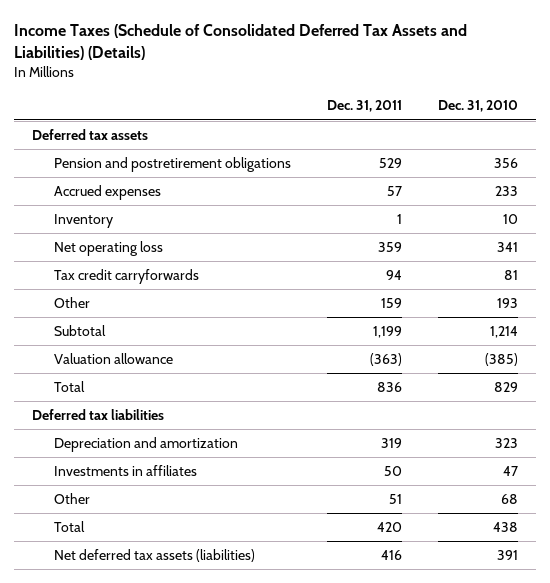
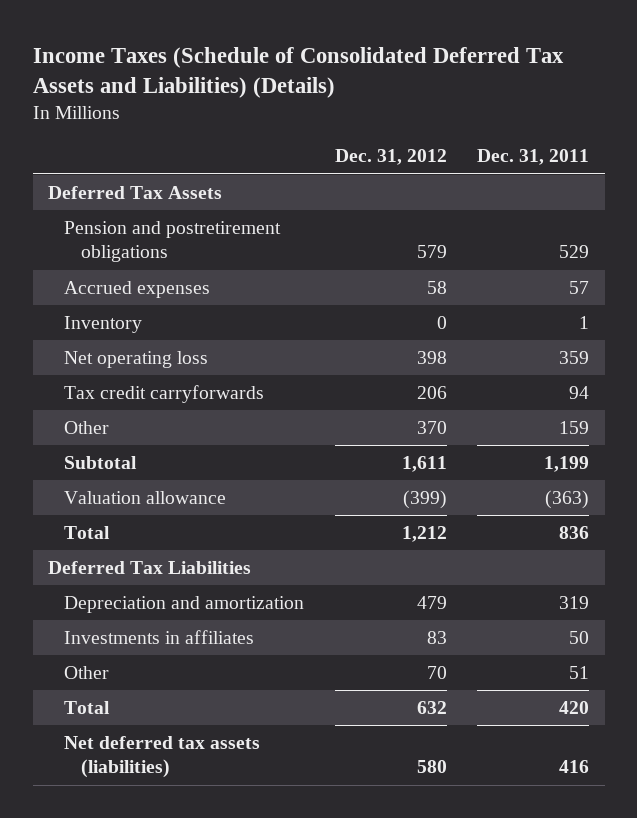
[438,100,519,113] Dec. 31, 2010 -> none
none -> [334,149,447,166] Dec. 31, 2012
[32,129,149,141] Deferred tax assets -> [47,185,222,199] Deferred Tax Assets
[32,409,165,421] Deferred tax liabilities -> [47,560,251,574] Deferred Tax Liabilities

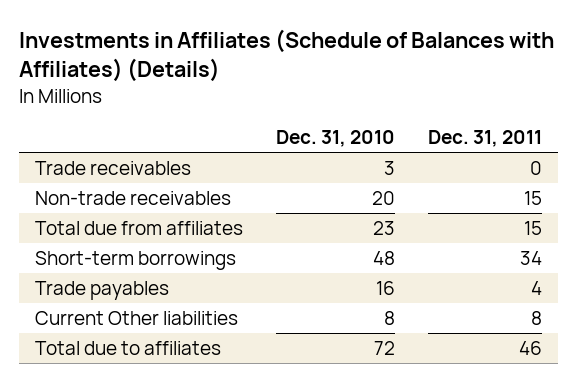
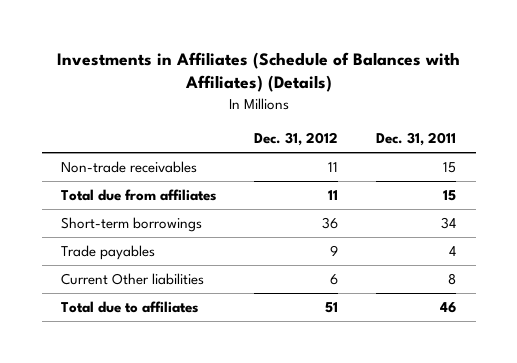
[275,129,395,147] Dec. 31, 2010 -> none
none -> [254,131,339,146] Dec. 31, 2012
[35,161,192,176] Trade receivables -> none

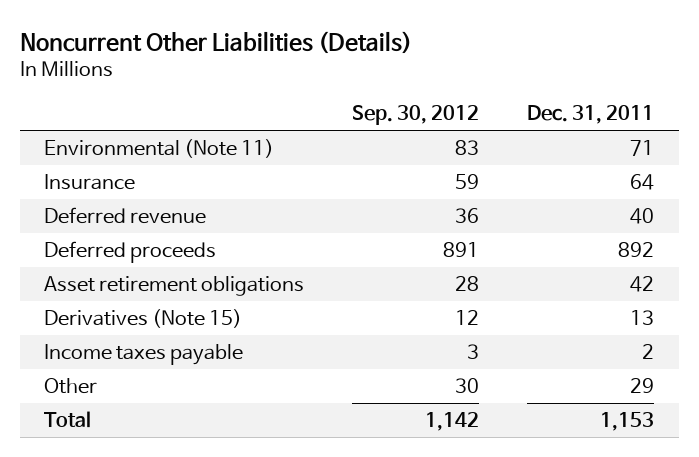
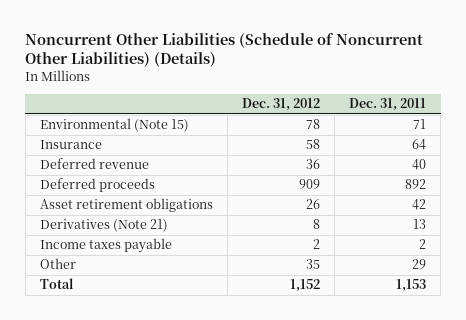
[20,31,413,55] Noncurrent Other Liabilities (Details) -> [25,32,424,68] Noncurrent Other Liabilities (Schedule of Noncurrent Other Liabilities) (Details)
[352,104,480,125] Sep. 30, 2012 -> none
none -> [241,98,320,112] Dec. 31, 2012
[44,139,275,159] Environmental (Note 11) -> [39,118,189,133] Environmental (Note 15)
[44,309,243,329] Derivatives (Note 15) -> [39,219,168,233] Derivatives (Note 21)

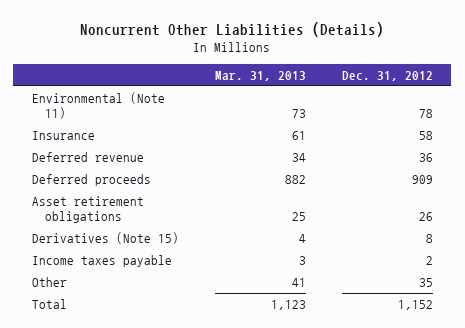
[25,32,424,68] Noncurrent Other Liabilities (Schedule of Noncurrent Other Liabilities) (Details) -> [80,21,385,37] Noncurrent Other Liabilities (Details)
[349,98,427,112] Dec. 31, 2011 -> none
none -> [214,71,306,82] Mar. 31, 2013
[39,118,189,133] Environmental (Note 15) -> [31,91,165,120] Environmental (Note 11)
[39,219,168,233] Derivatives (Note 21) -> [31,231,179,244] Derivatives (Note 15)

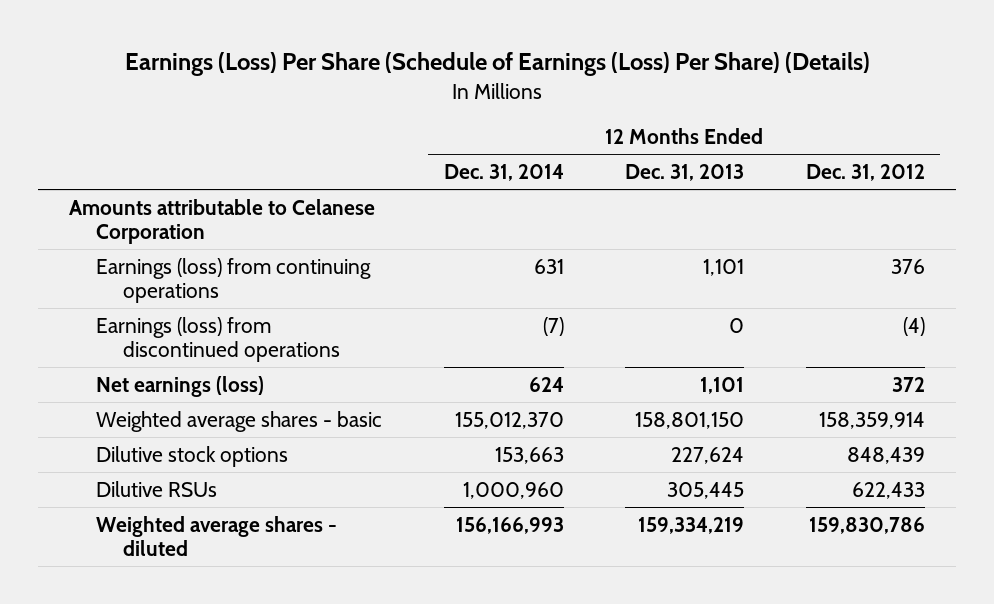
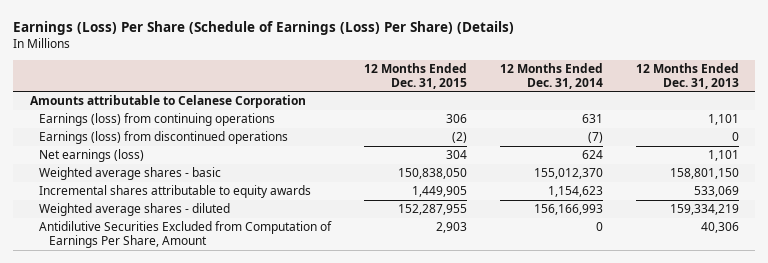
[805,164,925,182] Dec. 31, 2012 -> none
none -> [364,62,468,89] 12 Months Ended Dec. 31, 2015
[96,445,289,467] Dilutive stock options -> none
[96,480,218,497] Dilutive RSUs -> none
none -> [39,185,312,199] Incremental shares attributable to equity awards
none -> [39,221,333,248] Antidilutive Securities Excluded from Computation of Earnings Per Share, Amount

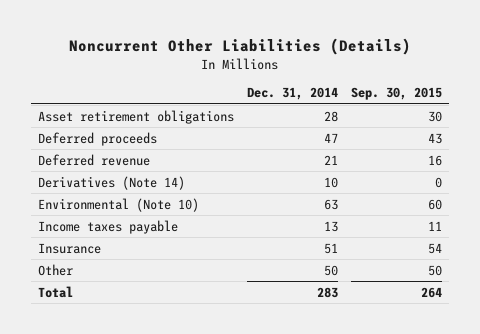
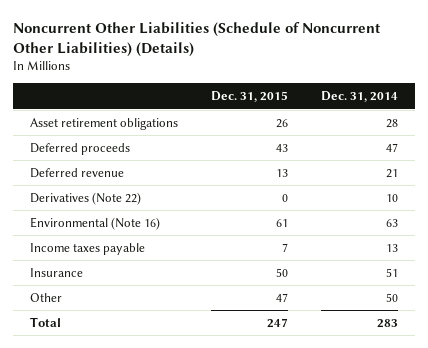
[69,38,412,56] Noncurrent Other Liabilities (Details) -> [12,21,381,57] Noncurrent Other Liabilities (Schedule of Noncurrent Other Liabilities) (Details)
[351,87,443,101] Sep. 30, 2015 -> none
none -> [210,91,288,103] Dec. 31, 2015
[37,175,185,190] Derivatives (Note 14) -> [29,191,141,205] Derivatives (Note 22)
[37,197,199,212] Environmental (Note 10) -> [29,216,160,230] Environmental (Note 16)

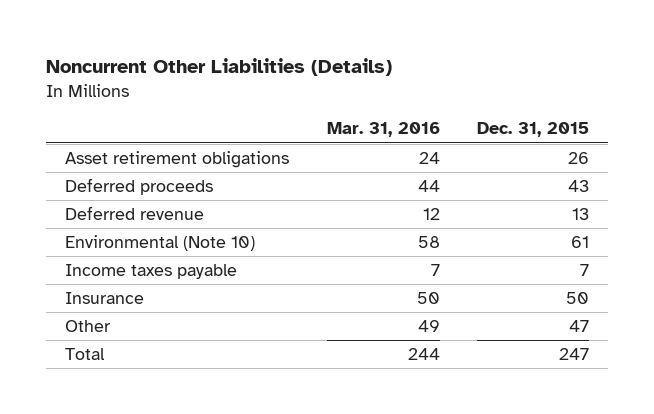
[12,21,381,57] Noncurrent Other Liabilities (Schedule of Noncurrent Other Liabilities) (Details) -> [46,58,393,77] Noncurrent Other Liabilities (Details)
[321,91,399,103] Dec. 31, 2014 -> none
none -> [326,122,440,138] Mar. 31, 2016
[29,191,141,205] Derivatives (Note 22) -> none
[29,216,160,230] Environmental (Note 16) -> [64,235,255,252] Environmental (Note 10)

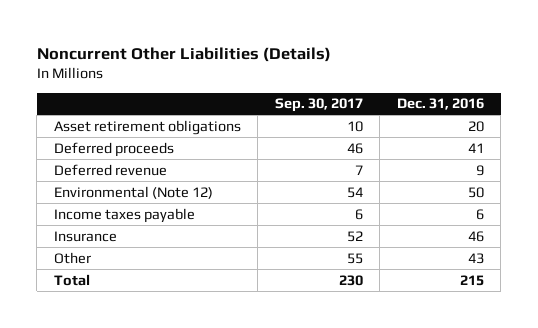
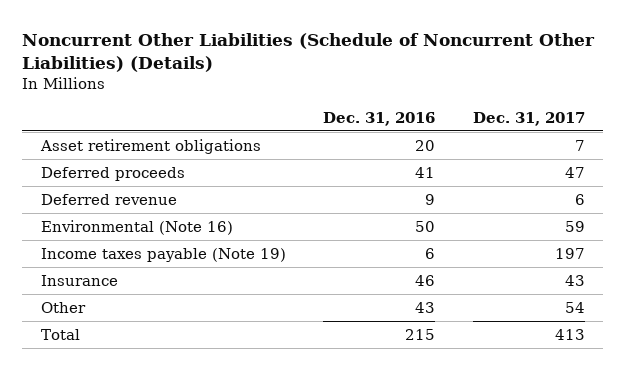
[36,46,331,62] Noncurrent Other Liabilities (Details) -> [22,32,596,72] Noncurrent Other Liabilities (Schedule of Noncurrent Other Liabilities) (Details)
[274,98,363,113] Sep. 30, 2017 -> none
none -> [472,111,585,126] Dec. 31, 2017
[53,185,213,199] Environmental (Note 12) -> [40,219,233,235] Environmental (Note 16)
[53,207,195,223] Income taxes payable -> [40,247,286,262] Income taxes payable (Note 19)

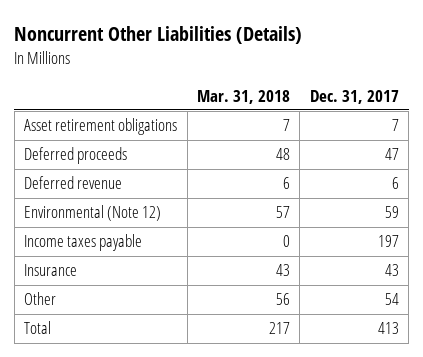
[22,32,596,72] Noncurrent Other Liabilities (Schedule of Noncurrent Other Liabilities) (Details) -> [14,25,303,44] Noncurrent Other Liabilities (Details)
[323,111,436,126] Dec. 31, 2016 -> none
none -> [196,89,290,104] Mar. 31, 2018
[40,219,233,235] Environmental (Note 16) -> [24,205,162,222] Environmental (Note 12)
[40,247,286,262] Income taxes payable (Note 19) -> [24,234,143,252] Income taxes payable

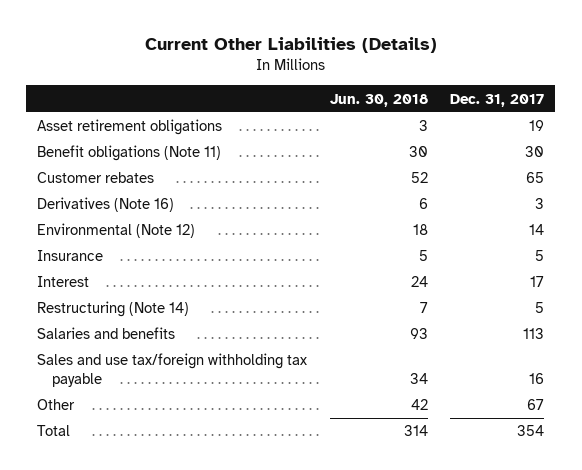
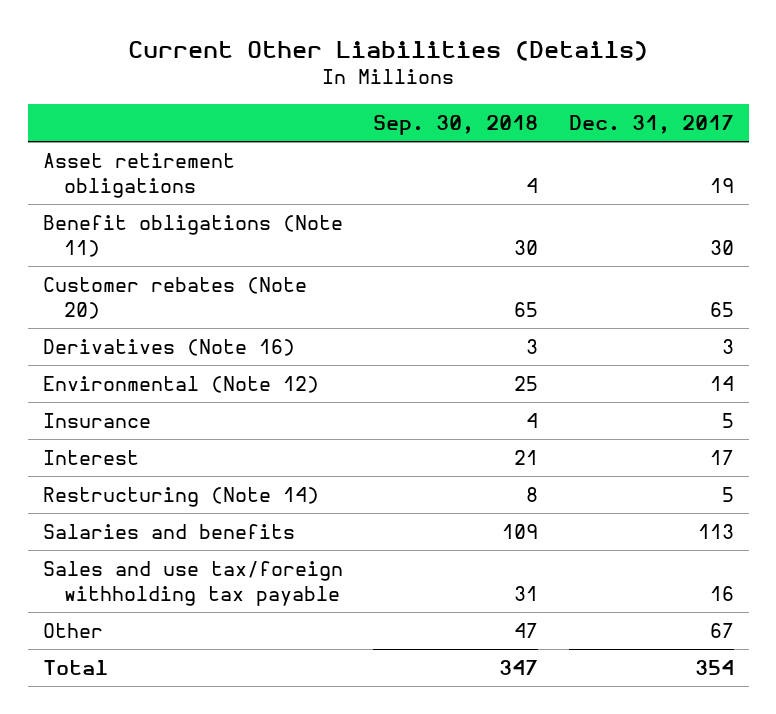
[329,93,428,107] Jun. 30, 2018 -> none
none -> [373,115,539,136] Sep. 30, 2018
[37,172,155,184] Customer rebates -> [42,277,307,320] Customer rebates (Note 20)

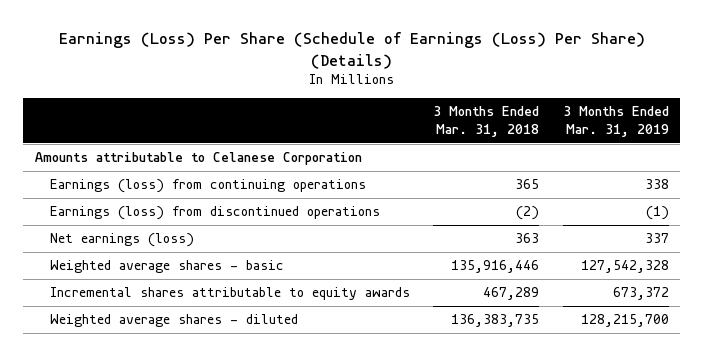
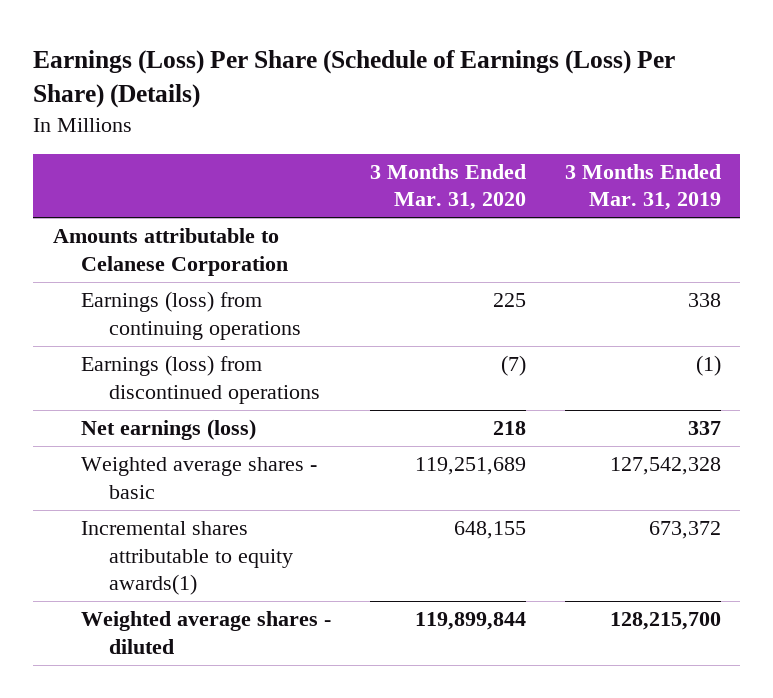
[433,106,540,137] 3 Months Ended Mar. 31, 2018 -> none
none -> [369,163,526,211] 3 Months Ended Mar. 31, 2020
[50,287,411,301] Incremental shares attributable to equity awards -> [80,521,293,596] Incremental shares attributable to equity awards(1)

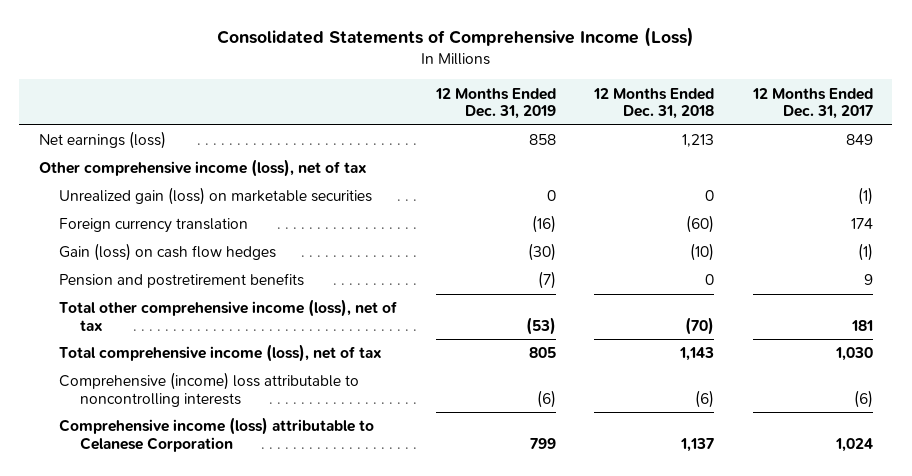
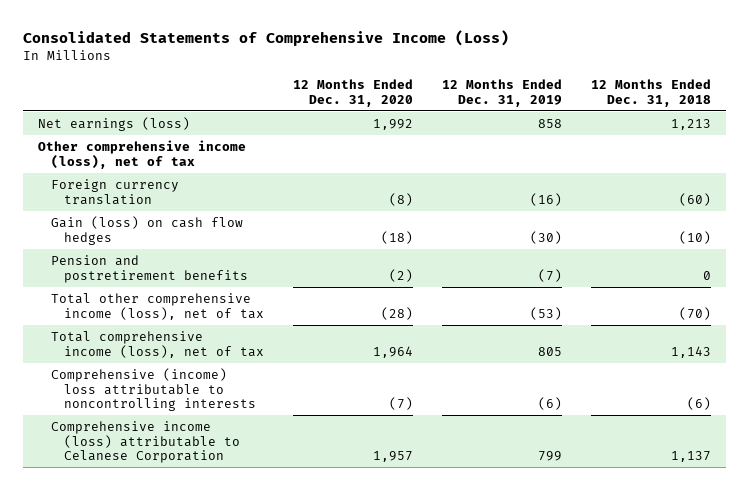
[752,87,874,120] 12 Months Ended Dec. 31, 2017 -> none
none -> [293,78,414,107] 12 Months Ended Dec. 31, 2020
[59,187,373,206] Unrealized gain (loss) on marketable securities -> none

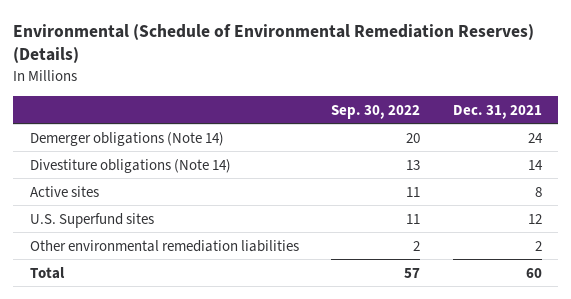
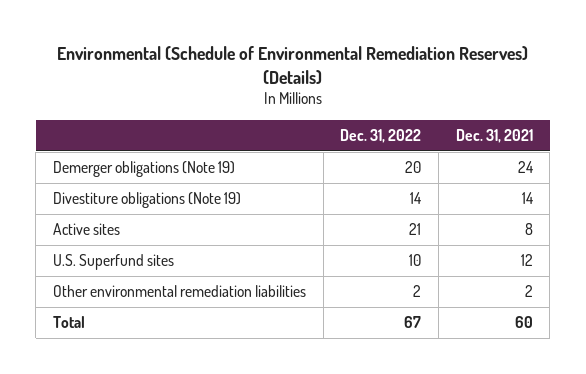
[331,104,421,119] Sep. 30, 2022 -> none
none -> [340,128,422,143] Dec. 31, 2022
[29,131,224,146] Demerger obligations (Note 14) -> [52,161,235,178] Demerger obligations (Note 19)
[29,158,231,173] Divestiture obligations (Note 14) -> [52,192,241,209] Divestiture obligations (Note 19)

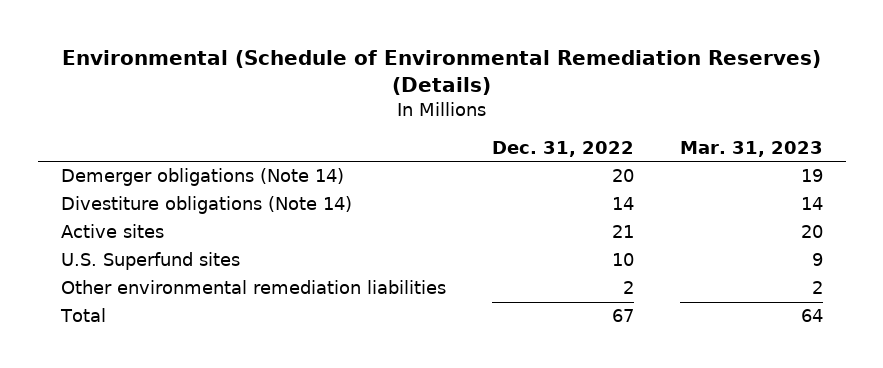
[455,128,533,143] Dec. 31, 2021 -> none
none -> [679,140,823,157] Mar. 31, 2023
[52,161,235,178] Demerger obligations (Note 19) -> [60,168,344,187] Demerger obligations (Note 14)
[52,192,241,209] Divestiture obligations (Note 19) -> [60,196,352,215] Divestiture obligations (Note 14)

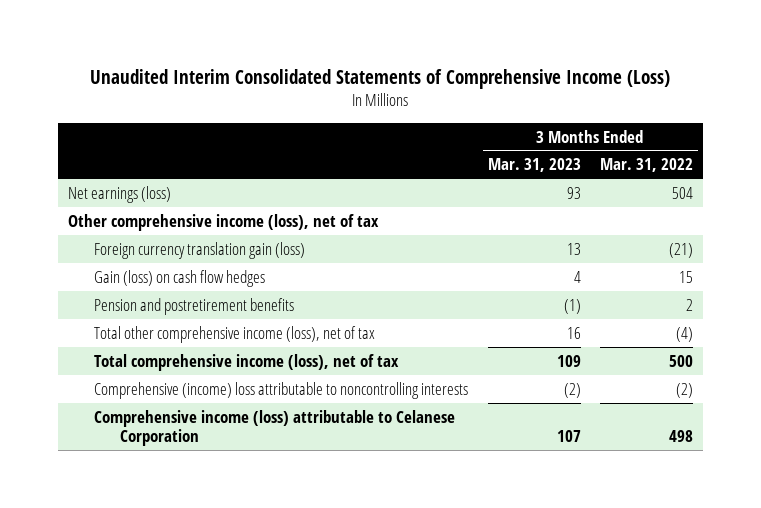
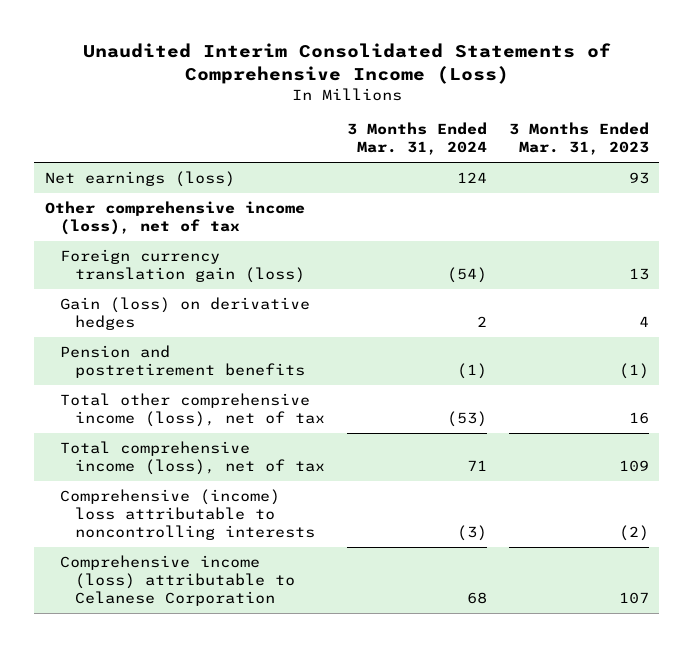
[600,158,694,173] Mar. 31, 2022 -> none
none -> [346,122,487,156] 3 Months Ended Mar. 31, 2024
[93,269,265,287] Gain (loss) on cash flow hedges -> [60,296,311,331] Gain (loss) on derivative hedges

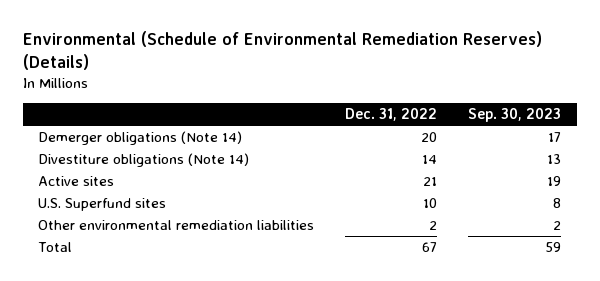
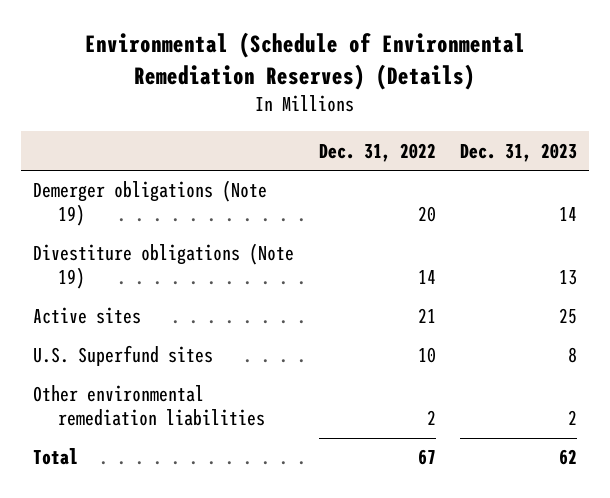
[468,108,562,123] Sep. 30, 2023 -> none
none -> [460,142,578,162] Dec. 31, 2023
[38,131,243,146] Demerger obligations (Note 14) -> [33,180,268,227] Demerger obligations (Note 19)
[38,153,250,168] Divestiture obligations (Note 14) -> [33,243,295,290] Divestiture obligations (Note 19)

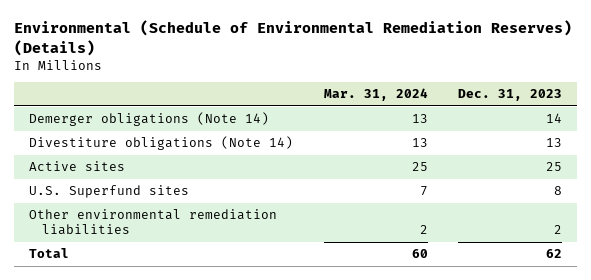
[318,142,436,162] Dec. 31, 2022 -> none
none -> [323,88,428,102] Mar. 31, 2024
[33,180,268,227] Demerger obligations (Note 19) -> [28,112,269,127] Demerger obligations (Note 14)
[33,243,295,290] Divestiture obligations (Note 19) -> [28,136,293,151] Divestiture obligations (Note 14)

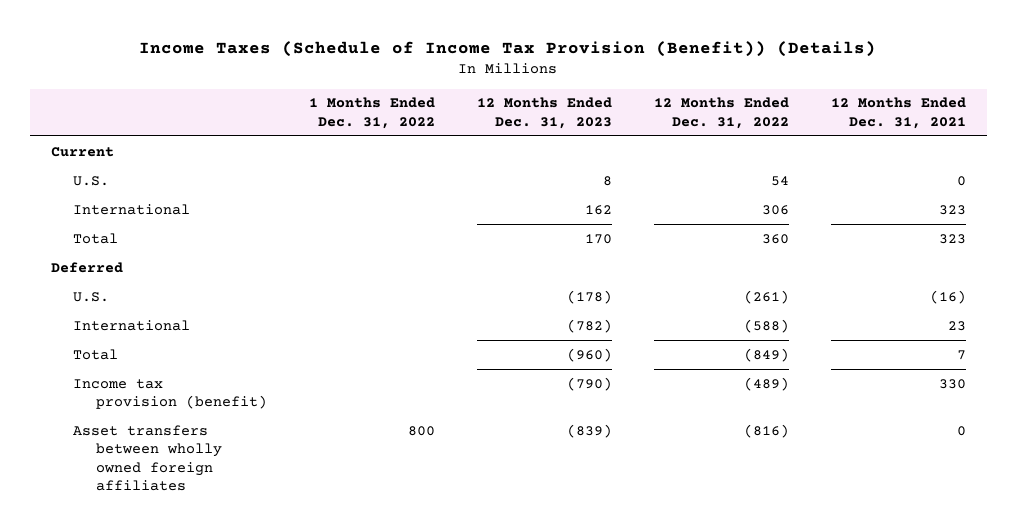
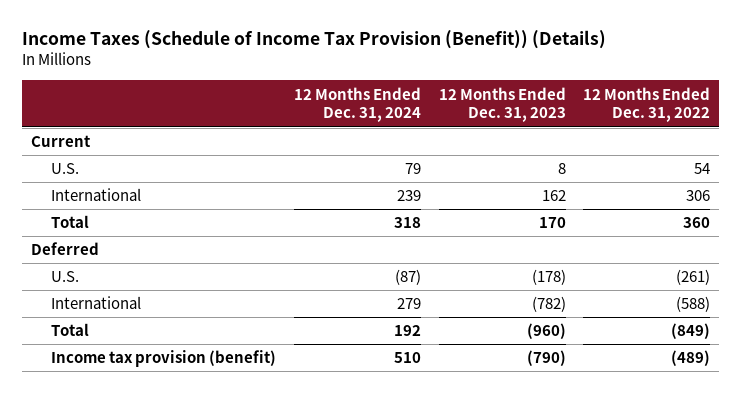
[308,97,435,129] 1 Months Ended Dec. 31, 2022 -> none
[831,97,967,129] 12 Months Ended Dec. 31, 2021 -> none
none -> [293,86,421,123] 12 Months Ended Dec. 31, 2024
[73,424,222,492] Asset transfers between wholly owned foreign affiliates -> none

